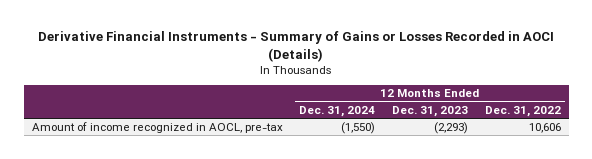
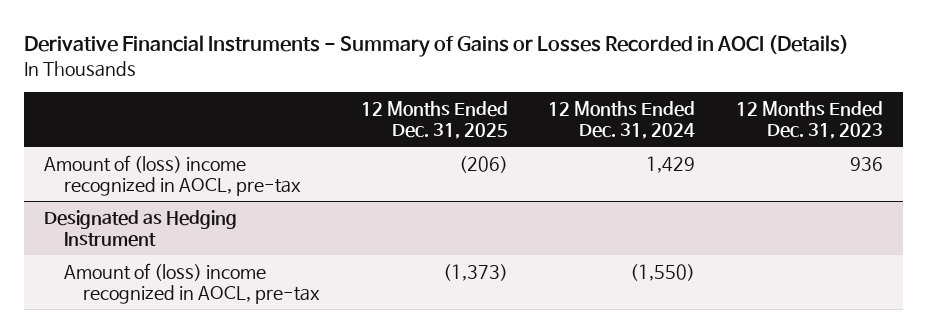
[484,105,561,117] Dec. 31, 2022 -> none
none -> [360,100,508,140] 12 Months Ended Dec. 31, 2025
[31,122,283,134] Amount of income recognized in AOCL, pre-tax -> [44,154,301,196] Amount of (loss) income recognized in AOCL, pre-tax
[341,122,376,135] (1,550) -> [646,155,696,173] 1,429
[434,122,469,135] (2,293) -> [849,156,883,171] 936
none -> [44,209,238,247] Designated as Hedging Instrument
none -> [63,262,321,304] Amount of (loss) income recognized in AOCL, pre-tax

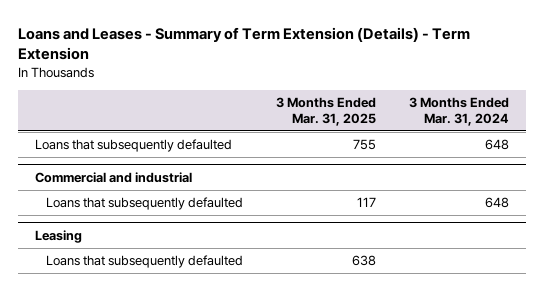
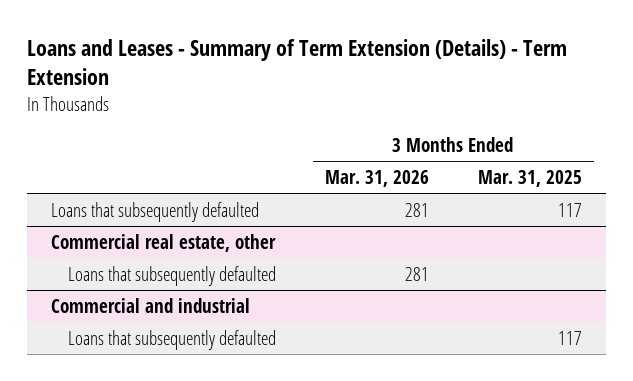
[409,97,510,126] 3 Months Ended Mar. 31, 2024 -> none
none -> [324,169,429,187] Mar. 31, 2026
[352,139,376,151] 755 -> [557,202,582,217] 117
none -> [50,233,276,252] Commercial real estate, other
none -> [67,265,276,286] Loans that subsequently defaulted
[34,229,82,243] Leasing -> none
[45,255,243,269] Loans that subsequently defaulted -> none

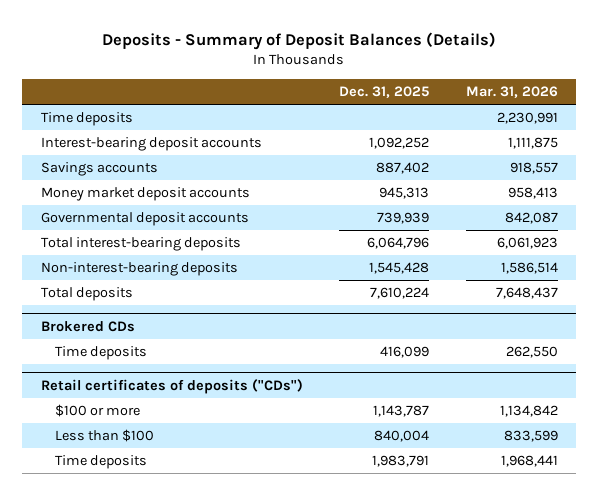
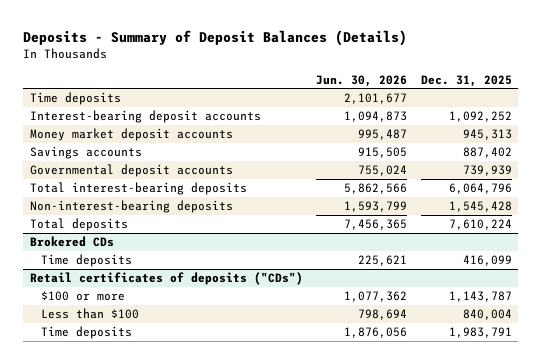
[466,85,559,98] Mar. 31, 2026 -> none
none -> [316,74,408,87] Jun. 30, 2026
[40,162,158,177] Savings accounts -> [29,146,142,160] Savings accounts

